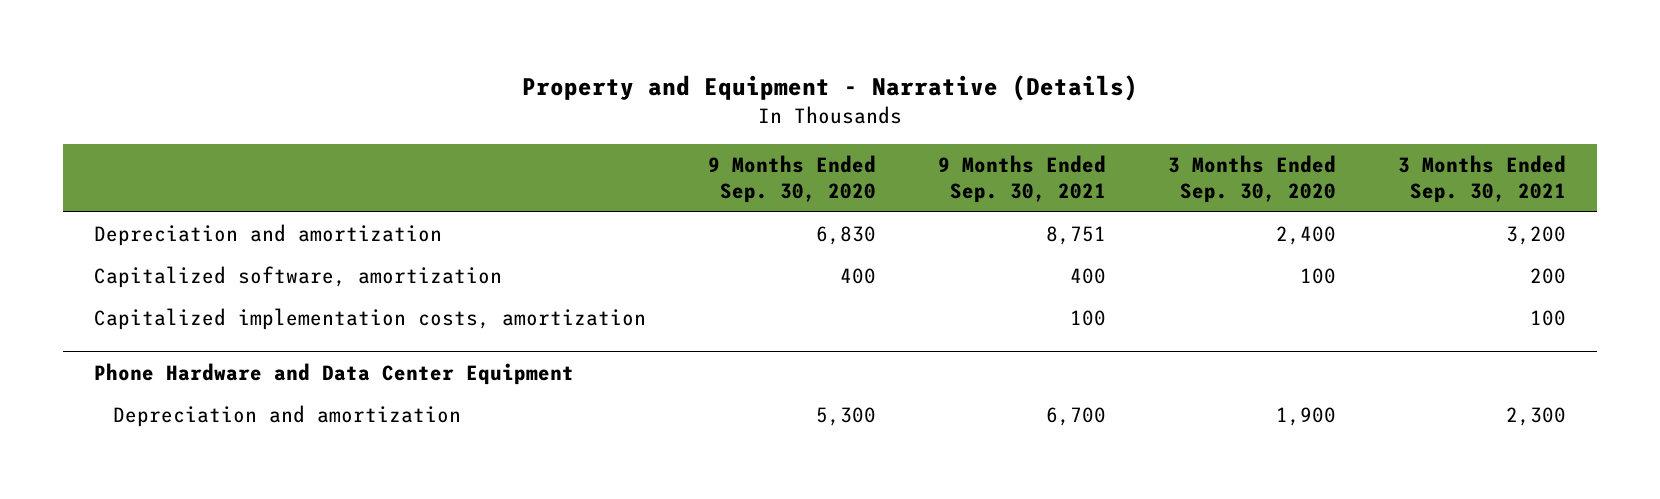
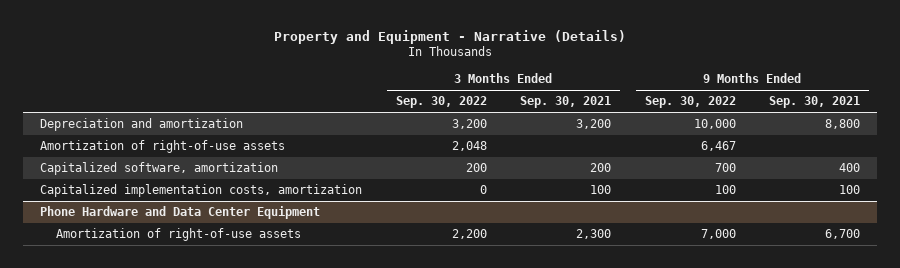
[708,155,877,204] 9 Months Ended Sep. 30, 2020 -> none
[1168,155,1337,204] 3 Months Ended Sep. 30, 2020 -> none
none -> [395,96,487,109] Sep. 30, 2022
none -> [644,96,736,109] Sep. 30, 2022
[1046,226,1107,246] 8,751 -> [825,119,861,130] 8,800
none -> [40,140,286,154] Amortization of right-of-use assets
[113,405,462,428] Depreciation and amortization -> [55,228,301,242] Amortization of right-of-use assets

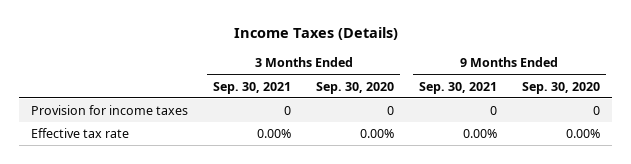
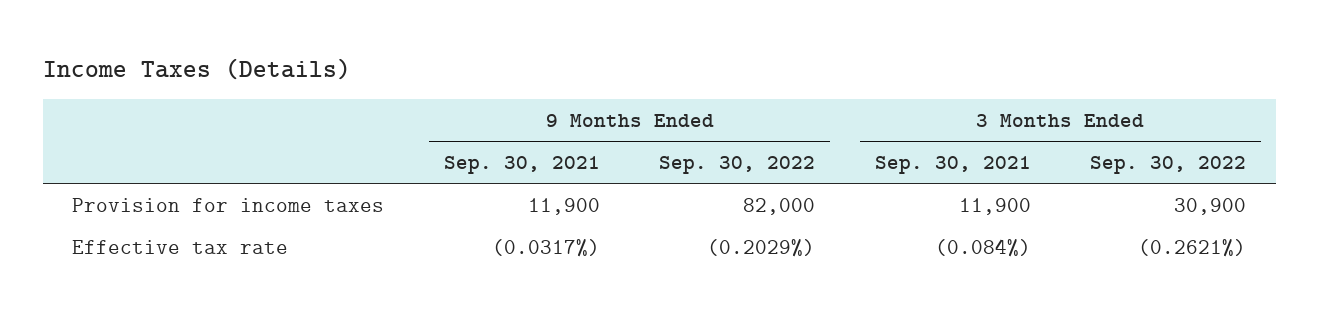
[316,81,395,94] Sep. 30, 2020 -> none
[521,81,600,94] Sep. 30, 2020 -> none
none -> [659,155,816,174] Sep. 30, 2022
none -> [1090,155,1247,174] Sep. 30, 2022
[284,106,292,116] 0 -> [958,197,1031,215] 11,900
[489,106,497,116] 0 -> [527,197,600,215] 11,900
[257,129,292,139] 0.00% -> [934,238,1031,257] (0.084%)
[462,129,497,139] 0.00% -> [491,238,600,257] (0.0317%)

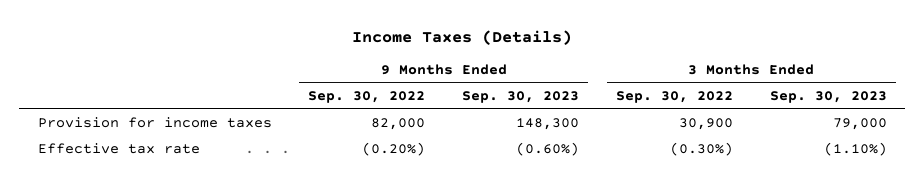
[443,155,600,174] Sep. 30, 2021 -> none
[874,155,1031,174] Sep. 30, 2021 -> none
none -> [462,91,580,104] Sep. 30, 2023
none -> [769,91,887,104] Sep. 30, 2023
[707,238,816,257] (0.2029%) -> [362,142,426,157] (0.20%)
[1138,238,1247,257] (0.2621%) -> [670,142,734,157] (0.30%)

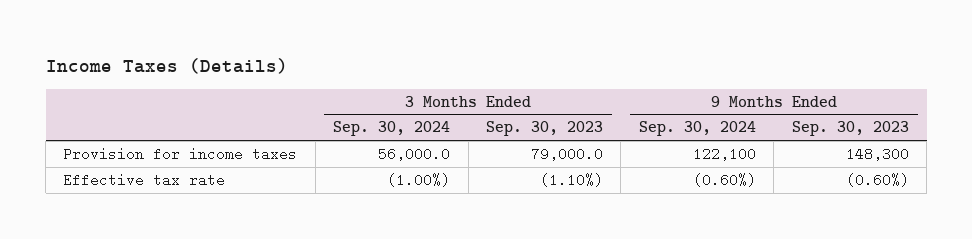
[308,91,426,104] Sep. 30, 2022 -> none
[616,91,734,104] Sep. 30, 2022 -> none
none -> [333,121,451,137] Sep. 30, 2024
none -> [638,121,756,137] Sep. 30, 2024
[832,118,887,131] 79,000 -> [531,147,604,162] 79,000.0

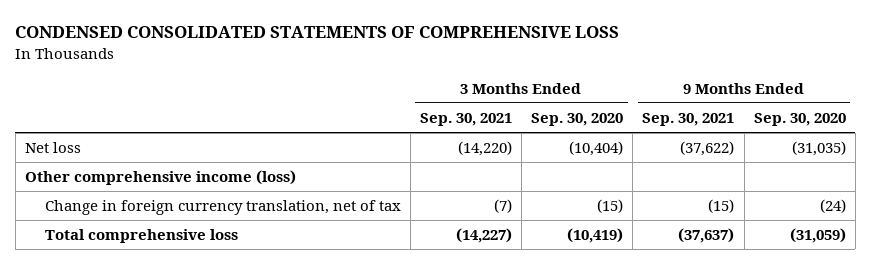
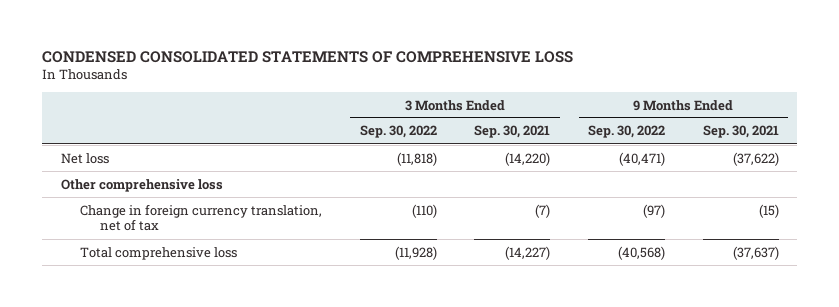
[531,112,624,126] Sep. 30, 2020 -> none
[753,112,846,126] Sep. 30, 2020 -> none
none -> [359,125,437,139] Sep. 30, 2022
none -> [588,125,666,139] Sep. 30, 2022
[24,170,296,186] Other comprehensive income (loss) -> [60,178,223,192] Other comprehensive loss

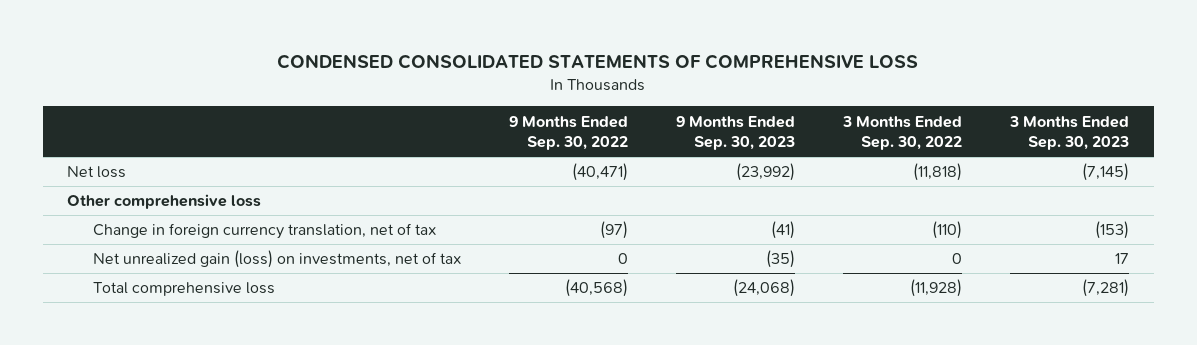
[474,125,551,139] Sep. 30, 2021 -> none
[702,125,779,139] Sep. 30, 2021 -> none
none -> [676,115,796,151] 9 Months Ended Sep. 30, 2023
none -> [1009,115,1130,151] 3 Months Ended Sep. 30, 2023
none -> [92,250,461,269] Net unrealized gain (loss) on investments, net of tax

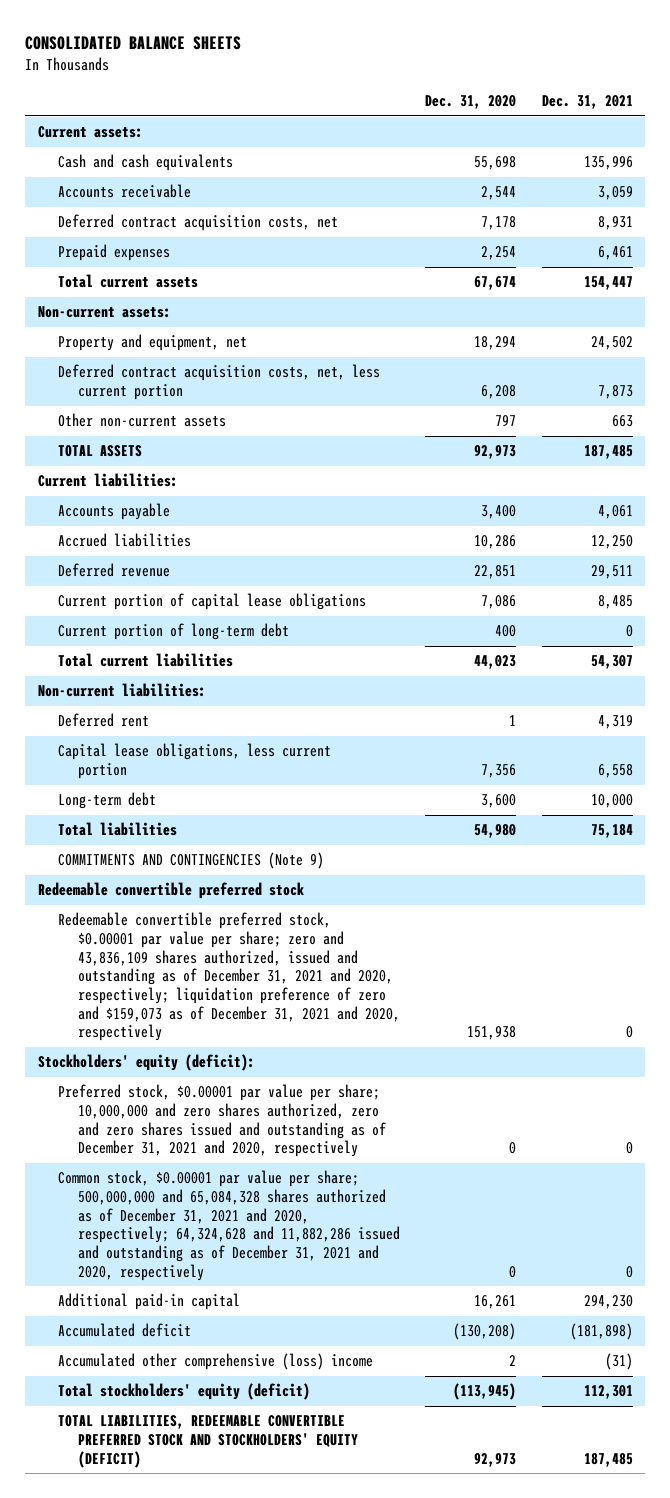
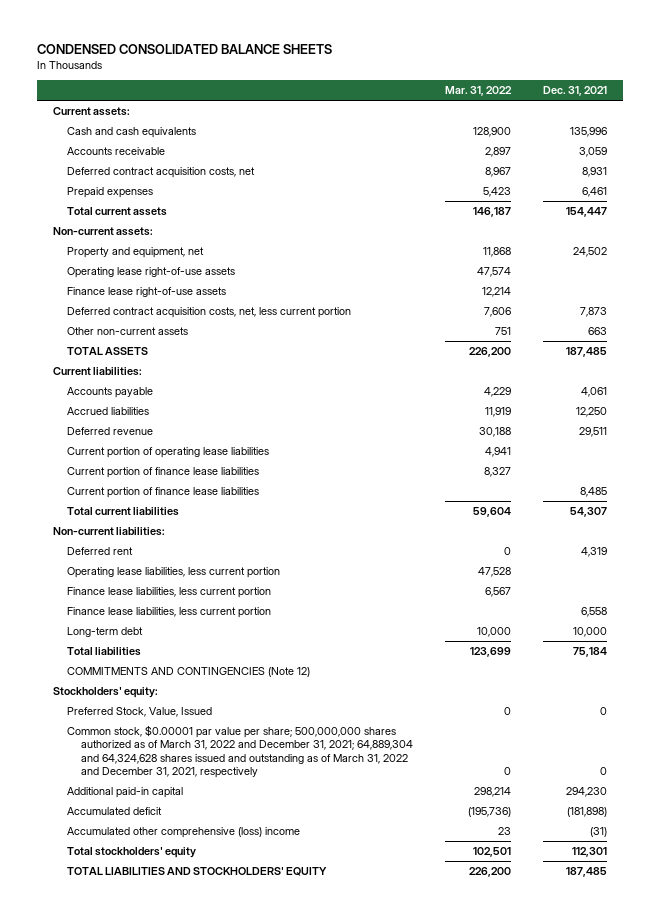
[25,36,242,51] CONSOLIDATED BALANCE SHEETS -> [36,44,332,55] CONDENSED CONSOLIDATED BALANCE SHEETS
[425,95,517,110] Dec. 31, 2020 -> none
none -> [445,86,513,97] Mar. 31, 2022
none -> [67,266,236,278] Operating lease right-of-use assets
none -> [67,286,227,297] Finance lease right-of-use assets
[57,623,289,641] Current portion of long-term debt -> none
none -> [67,446,270,458] Current portion of operating lease liabilities
none -> [67,466,260,478] Current portion of finance lease liabilities
[57,593,366,611] Current portion of capital lease obligations -> [67,486,260,498] Current portion of finance lease liabilities
none -> [67,566,281,578] Operating lease liabilities, less current portion
none -> [67,586,272,598] Finance lease liabilities, less current portion
[57,743,331,780] Capital lease obligations, less current portion -> [67,606,272,618] Finance lease liabilities, less current portion
[37,882,304,900] Redeemable convertible preferred stock -> none
[57,912,401,1042] Redeemable convertible preferred stock, $0.00001 par value per share; zero and 43,836,109 shares authorized, issued and outstanding as of December 31, 2021 and 2020, respectively; liquidation preference of zero and $159,073 as of December 31, 2021 and 2020, respectively -> none
[57,852,324,870] COMMITMENTS AND CONTINGENCIES (Note 9) -> [67,666,311,677] COMMITMENTS AND CONTINGENCIES (Note 12)
[37,1054,255,1072] Stockholders' equity (deficit): -> [52,686,158,698] Stockholders' equity:
[57,1084,387,1158] Preferred stock, $0.00001 par value per share; 10,000,000 and zero shares authorized, zero and zero shares issued and outstanding as of December 31, 2021 and 2020, respectively -> [67,706,213,717] Preferred Stock, Value, Issued
[57,1170,401,1281] Common stock, $0.00001 par value per share; 500,000,000 and 65,084,328 shares authorized as of December 31, 2021 and 2020, respectively; 64,324,628 and 11,882,286 issued and outstanding as of December 31, 2021 and 2020, respectively -> [67,724,414,779] Common stock, $0.00001 par value per share; 500,000,000 shares authorized as of March 31, 2022 and December 31, 2021; 64,889,304 and 64,324,628 shares issued and outstanding as of March 31, 2022 and December 31, 2021, respectively
[57,1383,310,1401] Total stockholders' equity (deficit) -> [67,846,197,858] Total stockholders' equity
[57,1415,359,1468] TOTAL LIABILITIES, REDEEMABLE CONVERTIBLE PREFERRED STOCK AND STOCKHOLDERS' EQUITY (DEFICIT) -> [67,866,328,876] TOTAL LIABILITIES AND STOCKHOLDERS' EQUITY

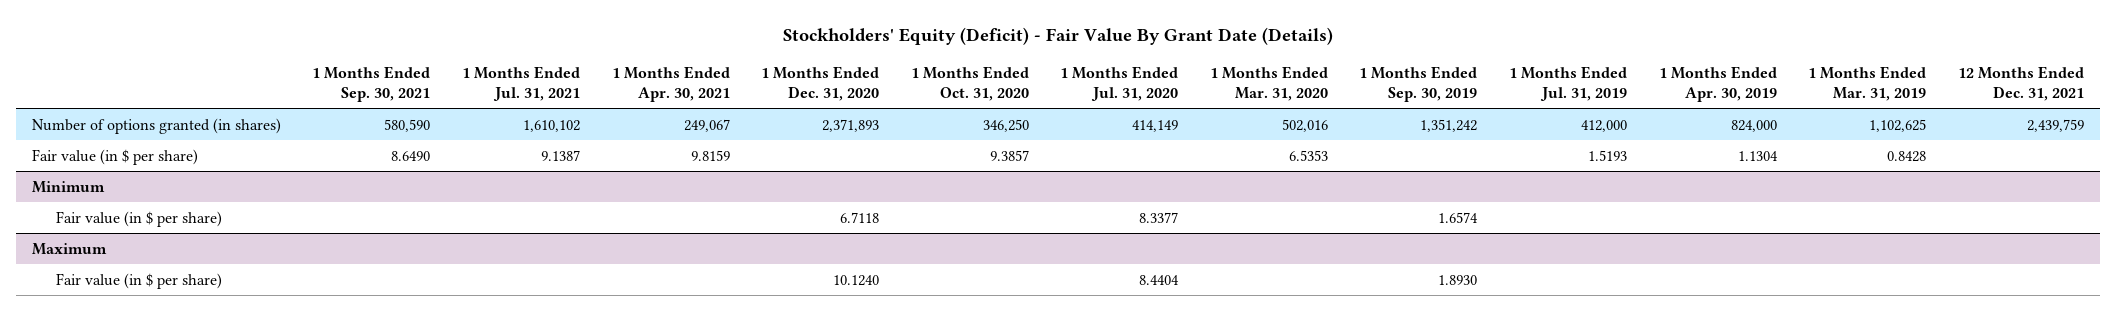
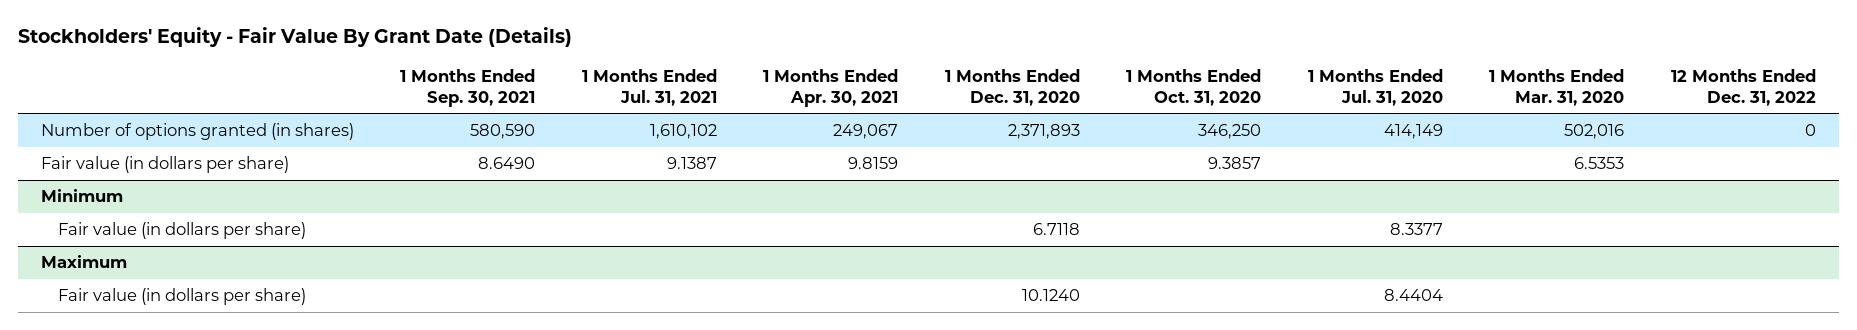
[782,26,1333,45] Stockholders' Equity (Deficit) - Fair Value By Grant Date (Details) -> [17,27,572,48] Stockholders' Equity - Fair Value By Grant Date (Details)
[1359,65,1478,102] 1 Months Ended Sep. 30, 2019 -> none
[1509,65,1628,101] 1 Months Ended Jul. 31, 2019 -> none
[1658,65,1777,102] 1 Months Ended Apr. 30, 2019 -> none
[1808,65,1927,101] 1 Months Ended Mar. 31, 2019 -> none
[1957,65,2084,101] 12 Months Ended Dec. 31, 2021 -> none
none -> [1670,69,1816,106] 12 Months Ended Dec. 31, 2022
[31,148,198,165] Fair value (in $ per share) -> [41,156,290,174] Fair value (in dollars per share)
[55,210,222,227] Fair value (in $ per share) -> [58,222,307,240] Fair value (in dollars per share)
[55,272,222,289] Fair value (in $ per share) -> [58,288,307,306] Fair value (in dollars per share)

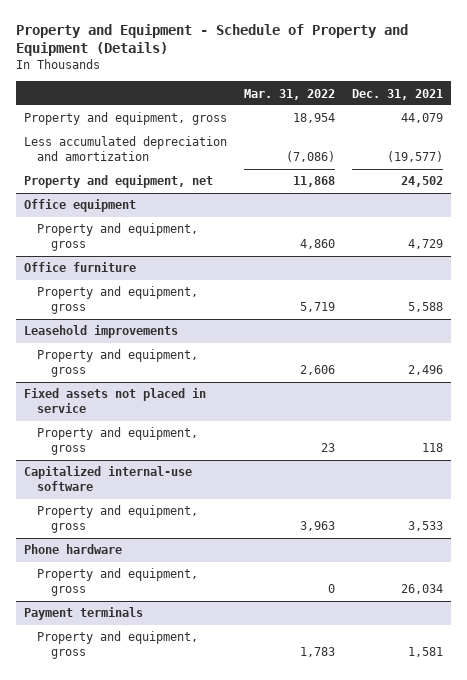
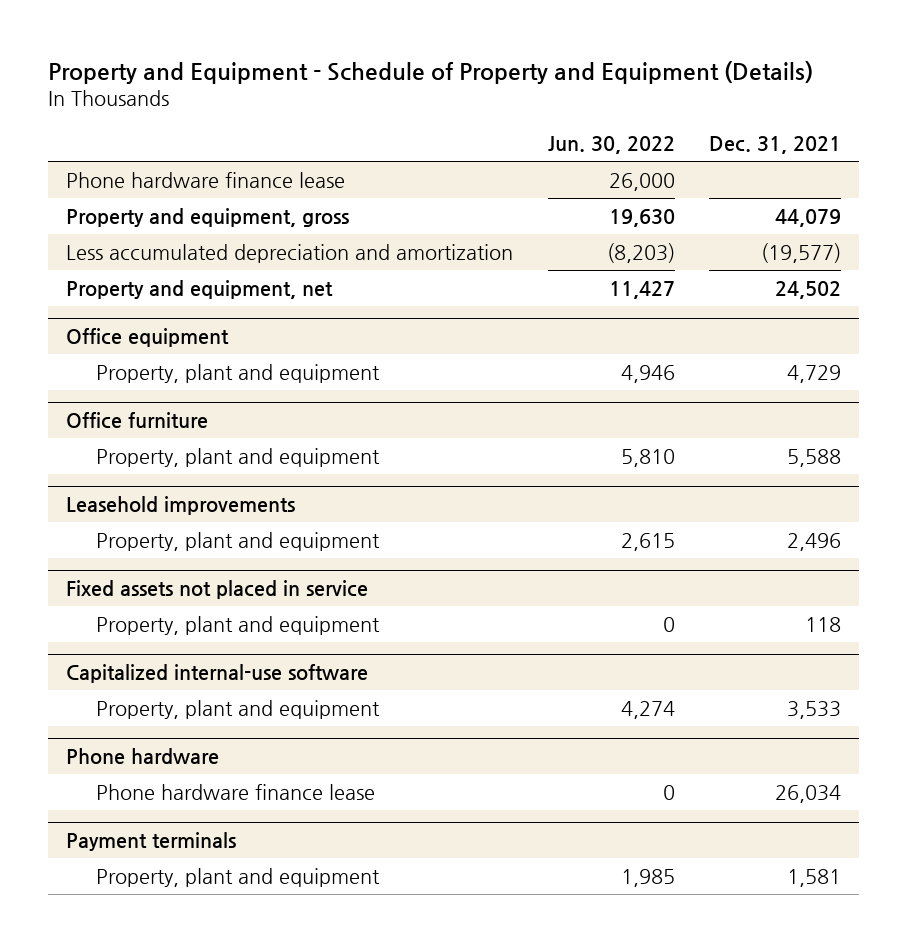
[244,88,336,100] Mar. 31, 2022 -> none
none -> [547,135,675,154] Jun. 30, 2022
none -> [65,171,345,188] Phone hardware finance lease
[37,223,199,252] Property and equipment, gross -> [95,363,380,383] Property, plant and equipment
[37,286,199,315] Property and equipment, gross -> [95,447,380,467] Property, plant and equipment
[37,349,199,378] Property and equipment, gross -> [95,531,380,551] Property, plant and equipment
[37,427,199,456] Property and equipment, gross -> [95,615,380,635] Property, plant and equipment
[37,505,199,534] Property and equipment, gross -> [95,699,380,719] Property, plant and equipment
[37,568,199,597] Property and equipment, gross -> [95,783,375,800] Phone hardware finance lease
[37,631,199,660] Property and equipment, gross -> [95,867,380,887] Property, plant and equipment

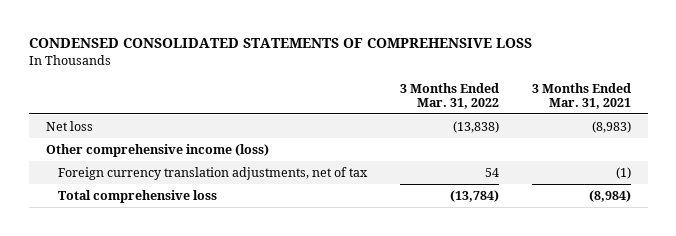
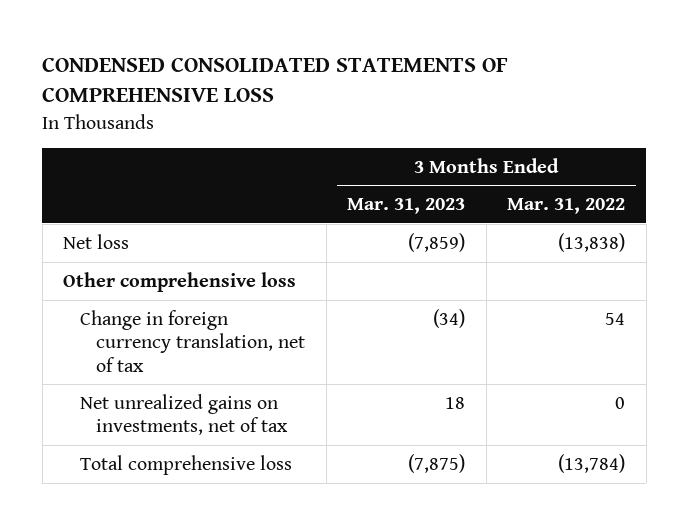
[531,82,631,110] 3 Months Ended Mar. 31, 2021 -> none
none -> [347,198,466,215] Mar. 31, 2023
[45,143,269,157] Other comprehensive income (loss) -> [63,271,297,292] Other comprehensive loss
[57,166,368,180] Foreign currency translation adjustments, net of tax -> [79,309,306,372] Change in foreign currency translation, net of tax
none -> [79,393,289,436] Net unrealized gains on investments, net of tax

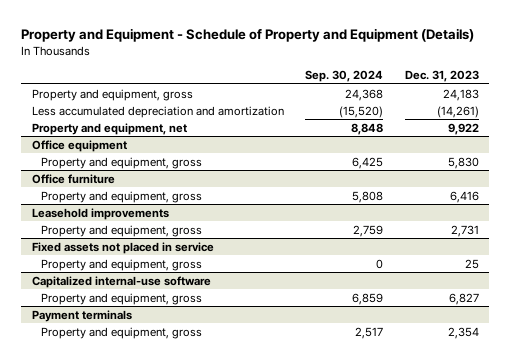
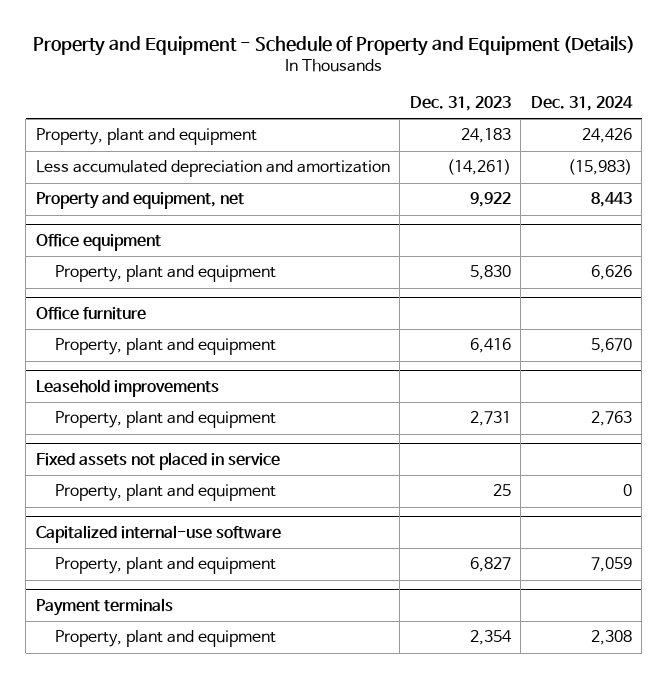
[305,70,384,83] Sep. 30, 2024 -> none
none -> [530,96,633,112] Dec. 31, 2024
[31,88,193,101] Property and equipment, gross -> [35,128,257,146] Property, plant and equipment
[40,156,202,169] Property and equipment, gross -> [55,265,277,283] Property, plant and equipment
[40,190,202,203] Property and equipment, gross -> [55,338,277,356] Property, plant and equipment
[40,224,202,237] Property and equipment, gross -> [55,411,277,429] Property, plant and equipment
[40,258,202,271] Property and equipment, gross -> [55,484,277,502] Property, plant and equipment
[40,292,202,305] Property and equipment, gross -> [55,557,277,575] Property, plant and equipment
[40,326,202,339] Property and equipment, gross -> [55,630,277,648] Property, plant and equipment

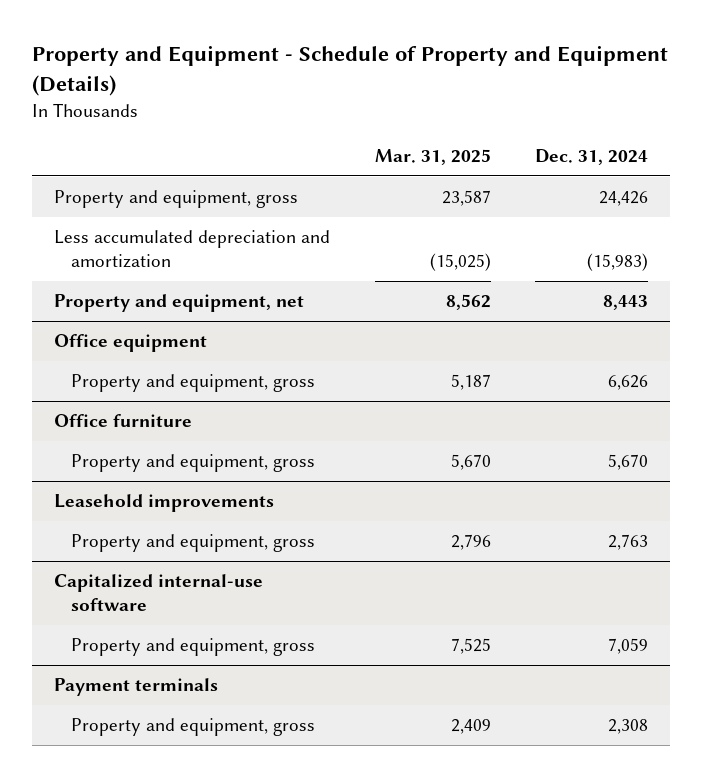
[409,96,511,112] Dec. 31, 2023 -> none
none -> [374,149,491,166] Mar. 31, 2025
[35,128,257,146] Property, plant and equipment -> [53,190,298,209] Property and equipment, gross
[55,265,277,283] Property, plant and equipment -> [71,374,316,393] Property and equipment, gross
[55,338,277,356] Property, plant and equipment -> [71,454,316,473] Property and equipment, gross
[35,452,280,471] Fixed assets not placed in service -> none
[55,484,277,502] Property, plant and equipment -> none
[55,411,277,429] Property, plant and equipment -> [71,534,316,553] Property and equipment, gross
[55,557,277,575] Property, plant and equipment -> [71,638,316,657] Property and equipment, gross
[55,630,277,648] Property, plant and equipment -> [71,718,316,737] Property and equipment, gross

